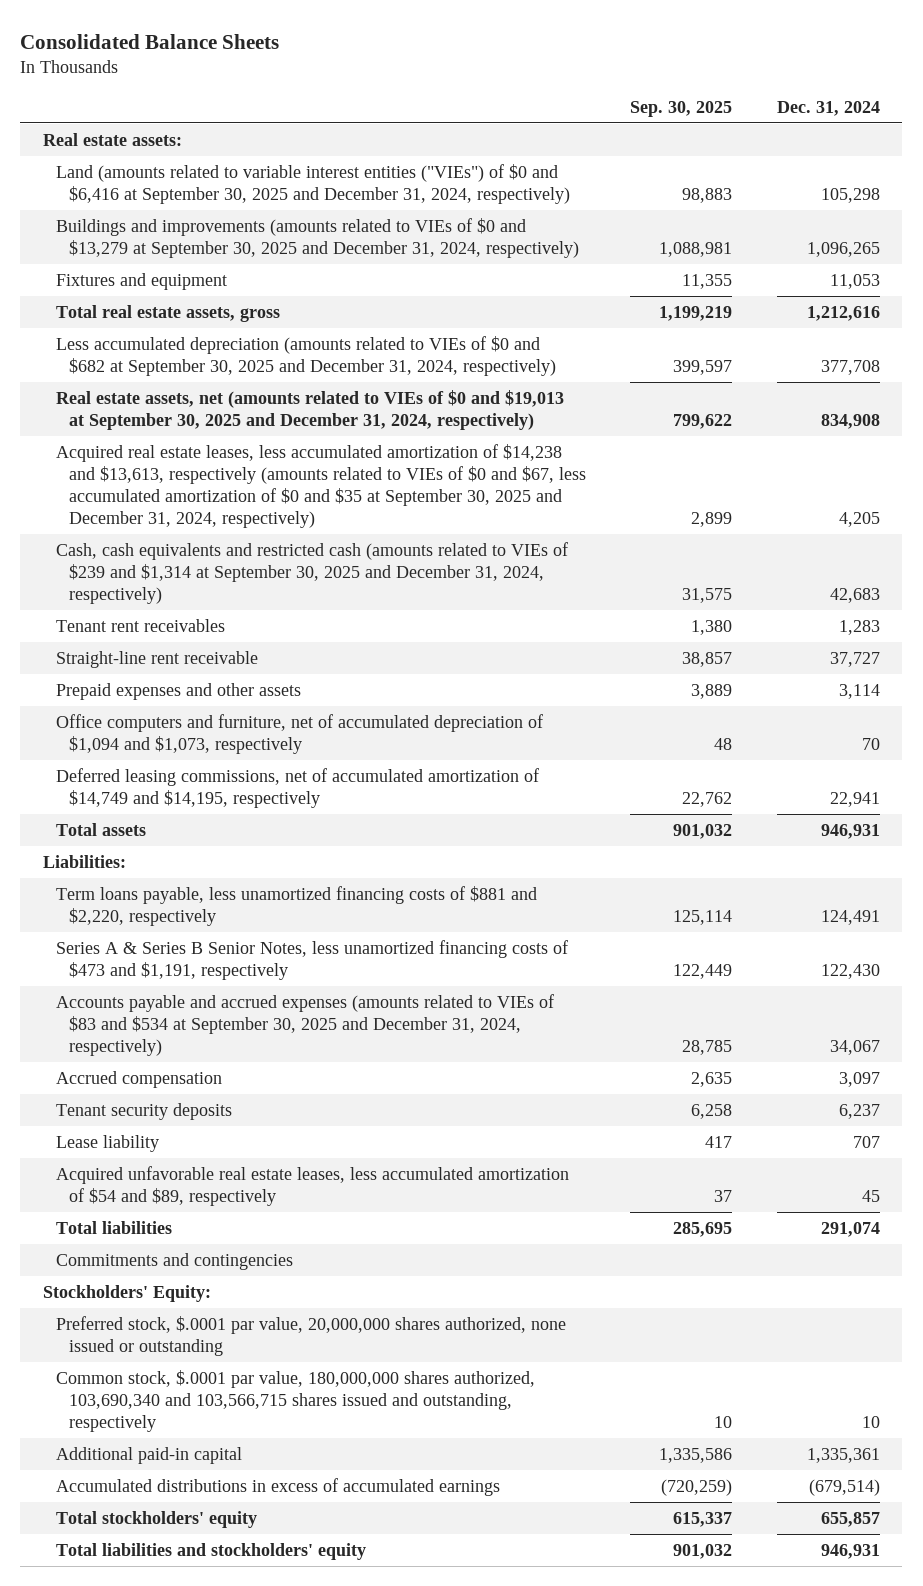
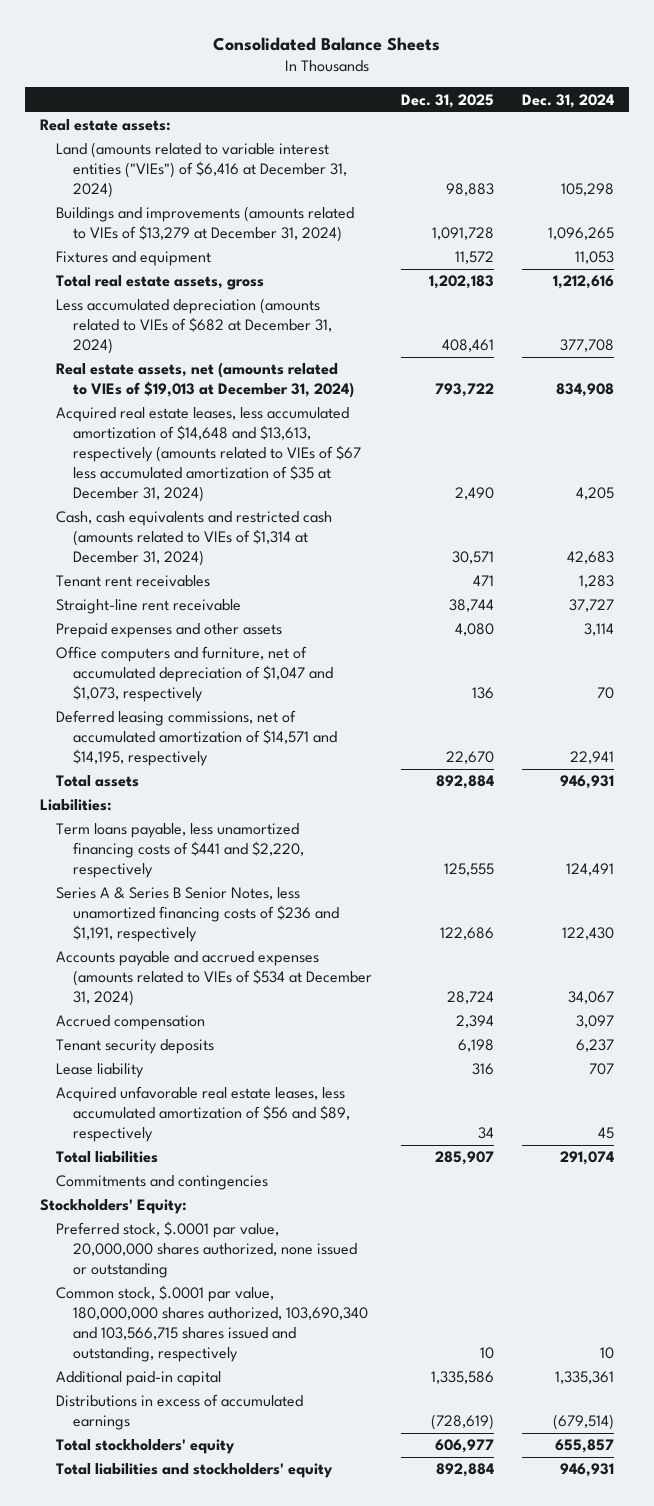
[630,100,733,117] Sep. 30, 2025 -> none
none -> [400,93,494,108] Dec. 31, 2025
[55,163,570,204] Land (amounts related to variable interest entities ("VIEs") of $0 and $6,416 at September 30, 2025 and December 31, 2024, respectively) -> [56,142,347,199] Land (amounts related to variable interest entities ("VIEs") of $6,416 at December 31, 2024)
[55,217,579,258] Buildings and improvements (amounts related to VIEs of $0 and $13,279 at September 30, 2025 and December 31, 2024, respectively) -> [56,206,355,243] Buildings and improvements (amounts related to VIEs of $13,279 at December 31, 2024)
[55,335,556,376] Less accumulated depreciation (amounts related to VIEs of $0 and $682 at September 30, 2025 and December 31, 2024, respectively) -> [56,298,332,355] Less accumulated depreciation (amounts related to VIEs of $682 at December 31, 2024)
[55,389,564,430] Real estate assets, net (amounts related to VIEs of $0 and $19,013 at September 30, 2025 and December 31, 2024, respectively) -> [56,362,354,399] Real estate assets, net (amounts related to VIEs of $19,013 at December 31, 2024)
[55,443,586,529] Acquired real estate leases, less accumulated amortization of $14,238 and $13,613, respectively (amounts related to VIEs of $0 and $67, less accumulated amortization of $0 and $35 at September 30, 2025 and December 31, 2024, respectively) -> [56,407,361,503] Acquired real estate leases, less accumulated amortization of $14,648 and $13,613, respectively (amounts related to VIEs of $67 less accumulated amortization of $35 at December 31, 2024)
[55,541,568,604] Cash, cash equivalents and restricted cash (amounts related to VIEs of $239 and $1,314 at September 30, 2025 and December 31, 2024, respectively) -> [56,511,333,567] Cash, cash equivalents and restricted cash (amounts related to VIEs of $1,314 at December 31, 2024)
[55,713,543,754] Office computers and furniture, net of accumulated depreciation of $1,094 and $1,073, respectively -> [56,646,333,703] Office computers and furniture, net of accumulated depreciation of $1,047 and $1,073, respectively
[55,767,539,808] Deferred leasing commissions, net of accumulated amortization of $14,749 and $14,195, respectively -> [56,710,337,767] Deferred leasing commissions, net of accumulated amortization of $14,571 and $14,195, respectively
[55,885,537,926] Term loans payable, less unamortized financing costs of $881 and $2,220, respectively -> [56,823,304,879] Term loans payable, less unamortized financing costs of $441 and $2,220, respectively
[55,939,568,980] Series A & Series B Senior Notes, less unamortized financing costs of $473 and $1,191, respectively -> [56,887,339,943] Series A & Series B Senior Notes, less unamortized financing costs of $236 and $1,191, respectively
[55,993,554,1056] Accounts payable and accrued expenses (amounts related to VIEs of $83 and $534 at September 30, 2025 and December 31, 2024, respectively) -> [56,951,372,1007] Accounts payable and accrued expenses (amounts related to VIEs of $534 at December 31, 2024)
[55,1165,569,1206] Acquired unfavorable real estate leases, less accumulated amortization of $54 and $89, respectively -> [56,1086,350,1143] Acquired unfavorable real estate leases, less accumulated amortization of $56 and $89, respectively
[55,1477,500,1496] Accumulated distributions in excess of accumulated earnings -> [56,1394,304,1431] Distributions in excess of accumulated earnings

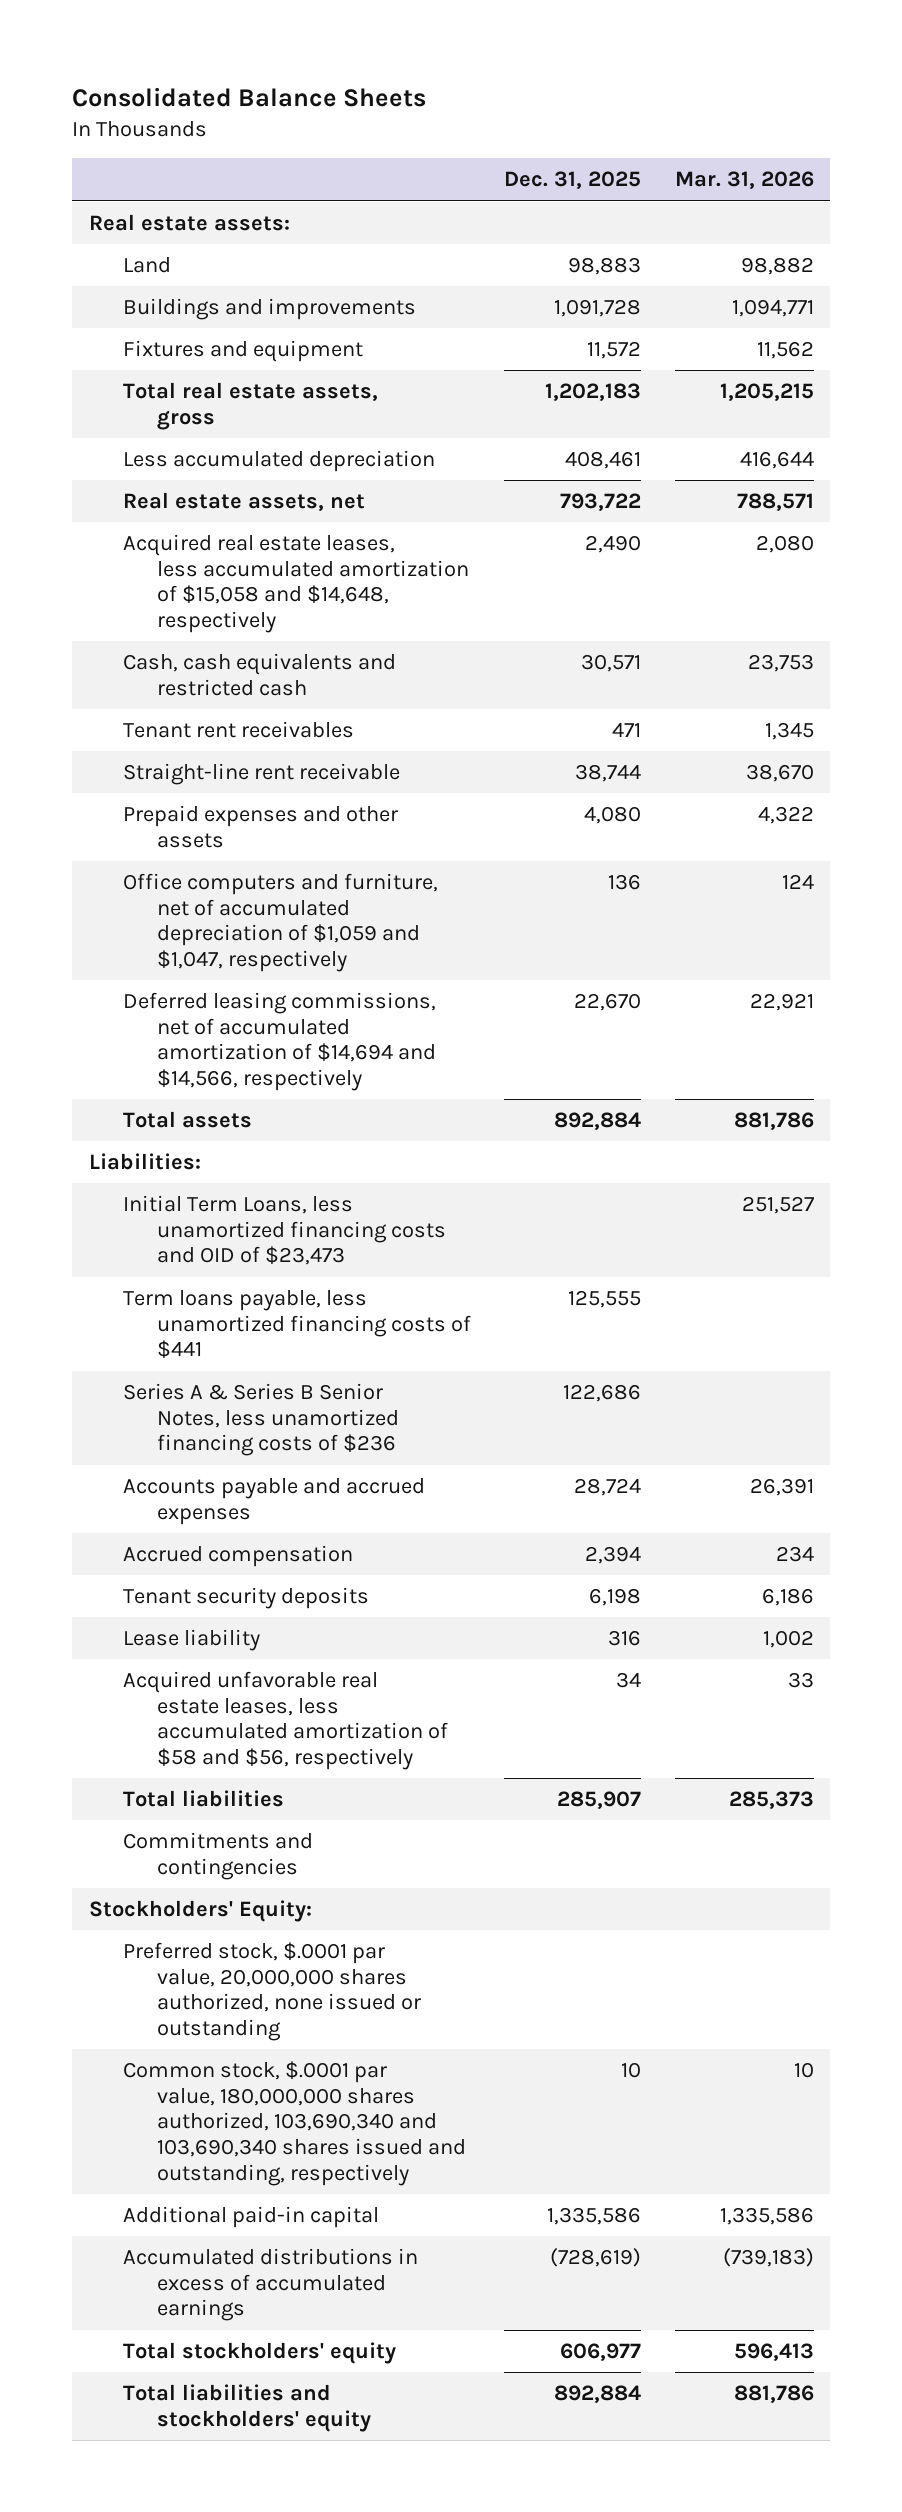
[522,93,615,108] Dec. 31, 2024 -> none
none -> [674,171,814,190] Mar. 31, 2026
[56,142,347,199] Land (amounts related to variable interest entities ("VIEs") of $6,416 at December 31, 2024) -> [122,257,171,274] Land
[56,206,355,243] Buildings and improvements (amounts related to VIEs of $13,279 at December 31, 2024) -> [122,298,416,321] Buildings and improvements
[56,298,332,355] Less accumulated depreciation (amounts related to VIEs of $682 at December 31, 2024) -> [122,450,435,473] Less accumulated depreciation
[56,362,354,399] Real estate assets, net (amounts related to VIEs of $19,013 at December 31, 2024) -> [122,492,365,512] Real estate assets, net
[56,407,361,503] Acquired real estate leases, less accumulated amortization of $14,648 and $13,613, respectively (amounts related to VIEs of $67 less accumulated amortization of $35 at December 31, 2024) -> [122,534,470,634] Acquired real estate leases, less accumulated amortization of $15,058 and $14,648, respectively
[56,511,333,567] Cash, cash equivalents and restricted cash (amounts related to VIEs of $1,314 at December 31, 2024) -> [122,653,396,696] Cash, cash equivalents and restricted cash
[56,646,333,703] Office computers and furniture, net of accumulated depreciation of $1,047 and $1,073, respectively -> [122,873,438,973] Office computers and furniture, net of accumulated depreciation of $1,059 and $1,047, respectively
[56,710,337,767] Deferred leasing commissions, net of accumulated amortization of $14,571 and $14,195, respectively -> [122,992,437,1092] Deferred leasing commissions, net of accumulated amortization of $14,694 and $14,566, respectively
none -> [122,1195,447,1266] Initial Term Loans, less unamortized financing costs and OID of $23,473
[56,823,304,879] Term loans payable, less unamortized financing costs of $441 and $2,220, respectively -> [122,1290,472,1360] Term loans payable, less unamortized financing costs of $441
[56,887,339,943] Series A & Series B Senior Notes, less unamortized financing costs of $236 and $1,191, respectively -> [122,1383,400,1457] Series A & Series B Senior Notes, less unamortized financing costs of $236
[56,951,372,1007] Accounts payable and accrued expenses (amounts related to VIEs of $534 at December 31, 2024) -> [122,1478,425,1525] Accounts payable and accrued expenses
[56,1086,350,1143] Acquired unfavorable real estate leases, less accumulated amortization of $56 and $89, respectively -> [122,1671,449,1771] Acquired unfavorable real estate leases, less accumulated amortization of $58 and $56, respectively
[56,1285,368,1363] Common stock, $.0001 par value, 180,000,000 shares authorized, 103,690,340 and 103,566,715 shares issued and outstanding, respectively -> [122,2061,467,2186] Common stock, $.0001 par value, 180,000,000 shares authorized, 103,690,340 and 103,690,340 shares issued and outstanding, respectively
[56,1394,304,1431] Distributions in excess of accumulated earnings -> [122,2248,418,2322] Accumulated distributions in excess of accumulated earnings

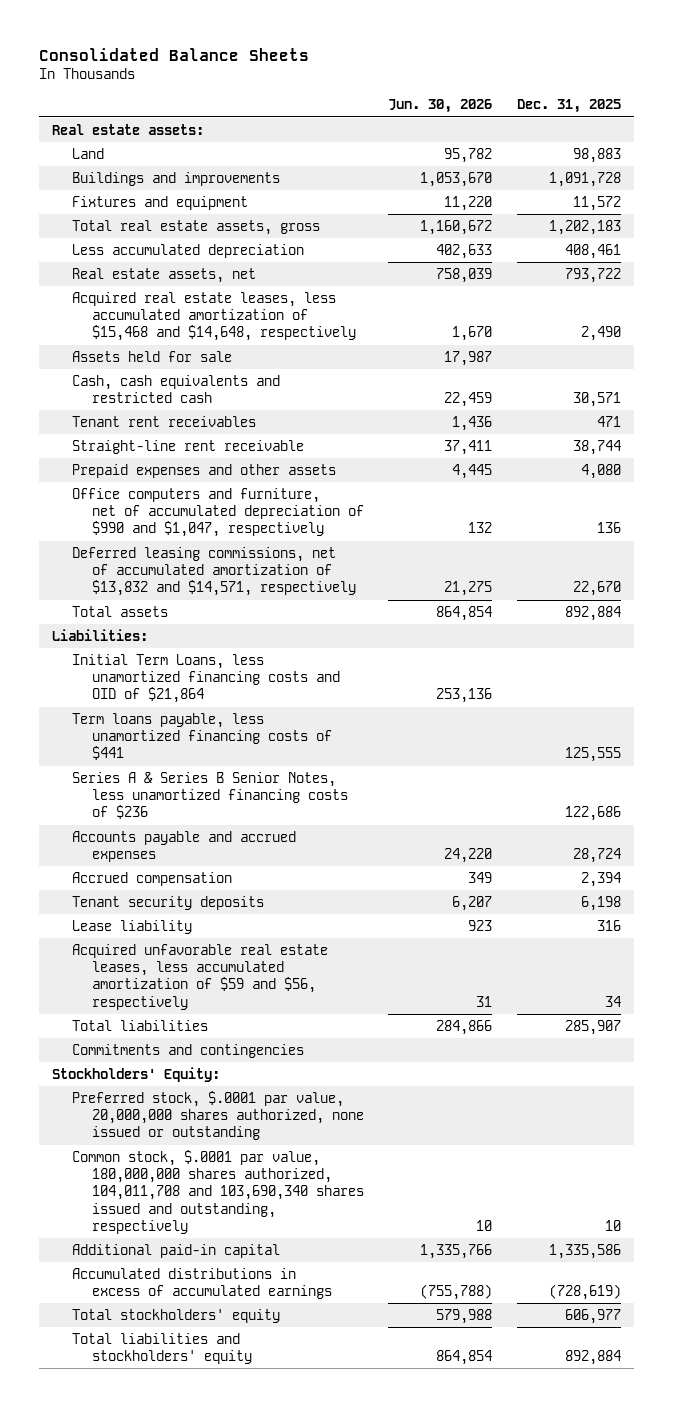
[674,171,814,190] Mar. 31, 2026 -> none
none -> [388,99,493,114] Jun. 30, 2026
[122,534,470,634] Acquired real estate leases, less accumulated amortization of $15,058 and $14,648, respectively -> [71,291,356,342] Acquired real estate leases, less accumulated amortization of $15,468 and $14,648, respectively
none -> [71,350,232,362] Assets held for sale
[122,873,438,973] Office computers and furniture, net of accumulated depreciation of $1,059 and $1,047, respectively -> [71,487,364,538] Office computers and furniture, net of accumulated depreciation of $990 and $1,047, respectively
[122,992,437,1092] Deferred leasing commissions, net of accumulated amortization of $14,694 and $14,566, respectively -> [71,546,356,597] Deferred leasing commissions, net of accumulated amortization of $13,832 and $14,571, respectively
[122,1195,447,1266] Initial Term Loans, less unamortized financing costs and OID of $23,473 -> [71,653,340,704] Initial Term Loans, less unamortized financing costs and OID of $21,864
[122,1671,449,1771] Acquired unfavorable real estate leases, less accumulated amortization of $58 and $56, respectively -> [71,943,328,1010] Acquired unfavorable real estate leases, less accumulated amortization of $59 and $56, respectively
[122,2061,467,2186] Common stock, $.0001 par value, 180,000,000 shares authorized, 103,690,340 and 103,690,340 shares issued and outstanding, respectively -> [71,1149,364,1235] Common stock, $.0001 par value, 180,000,000 shares authorized, 104,011,708 and 103,690,340 shares issued and outstanding, respectively

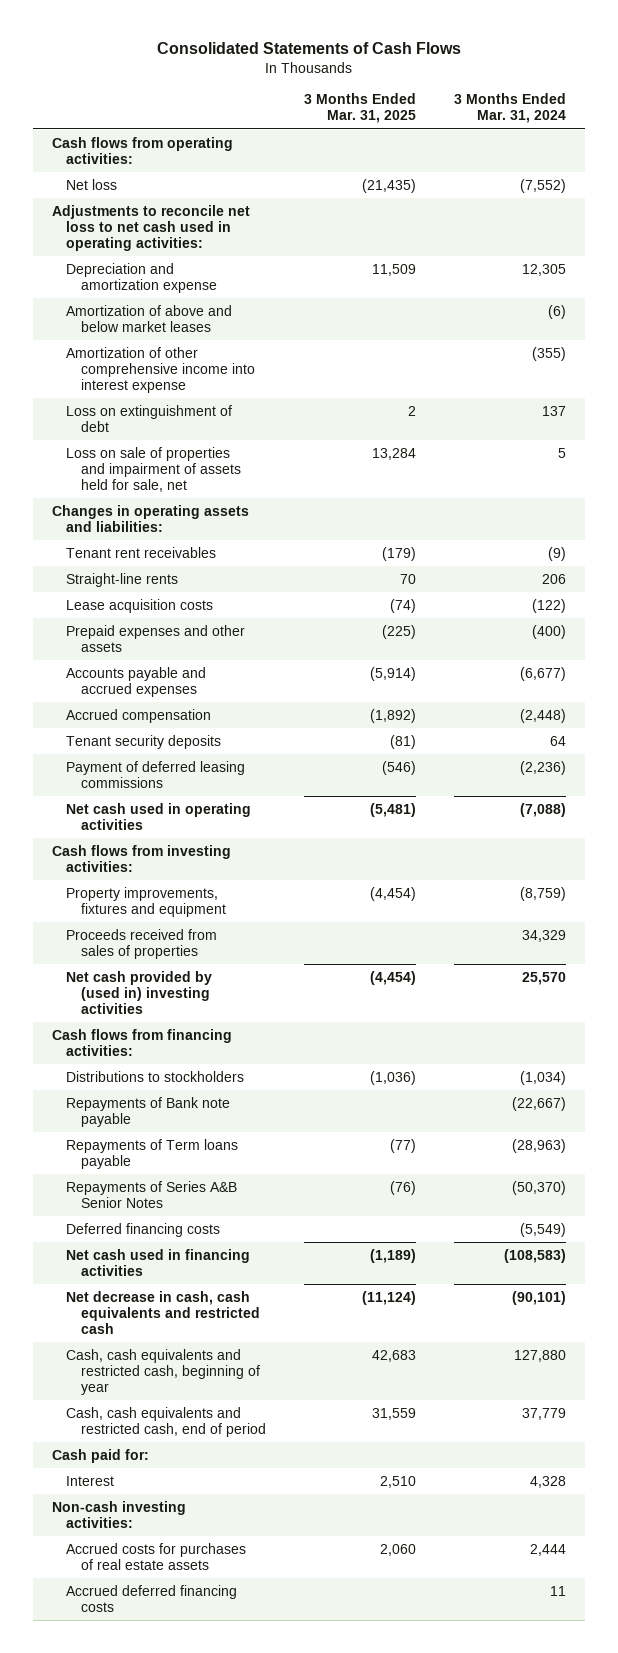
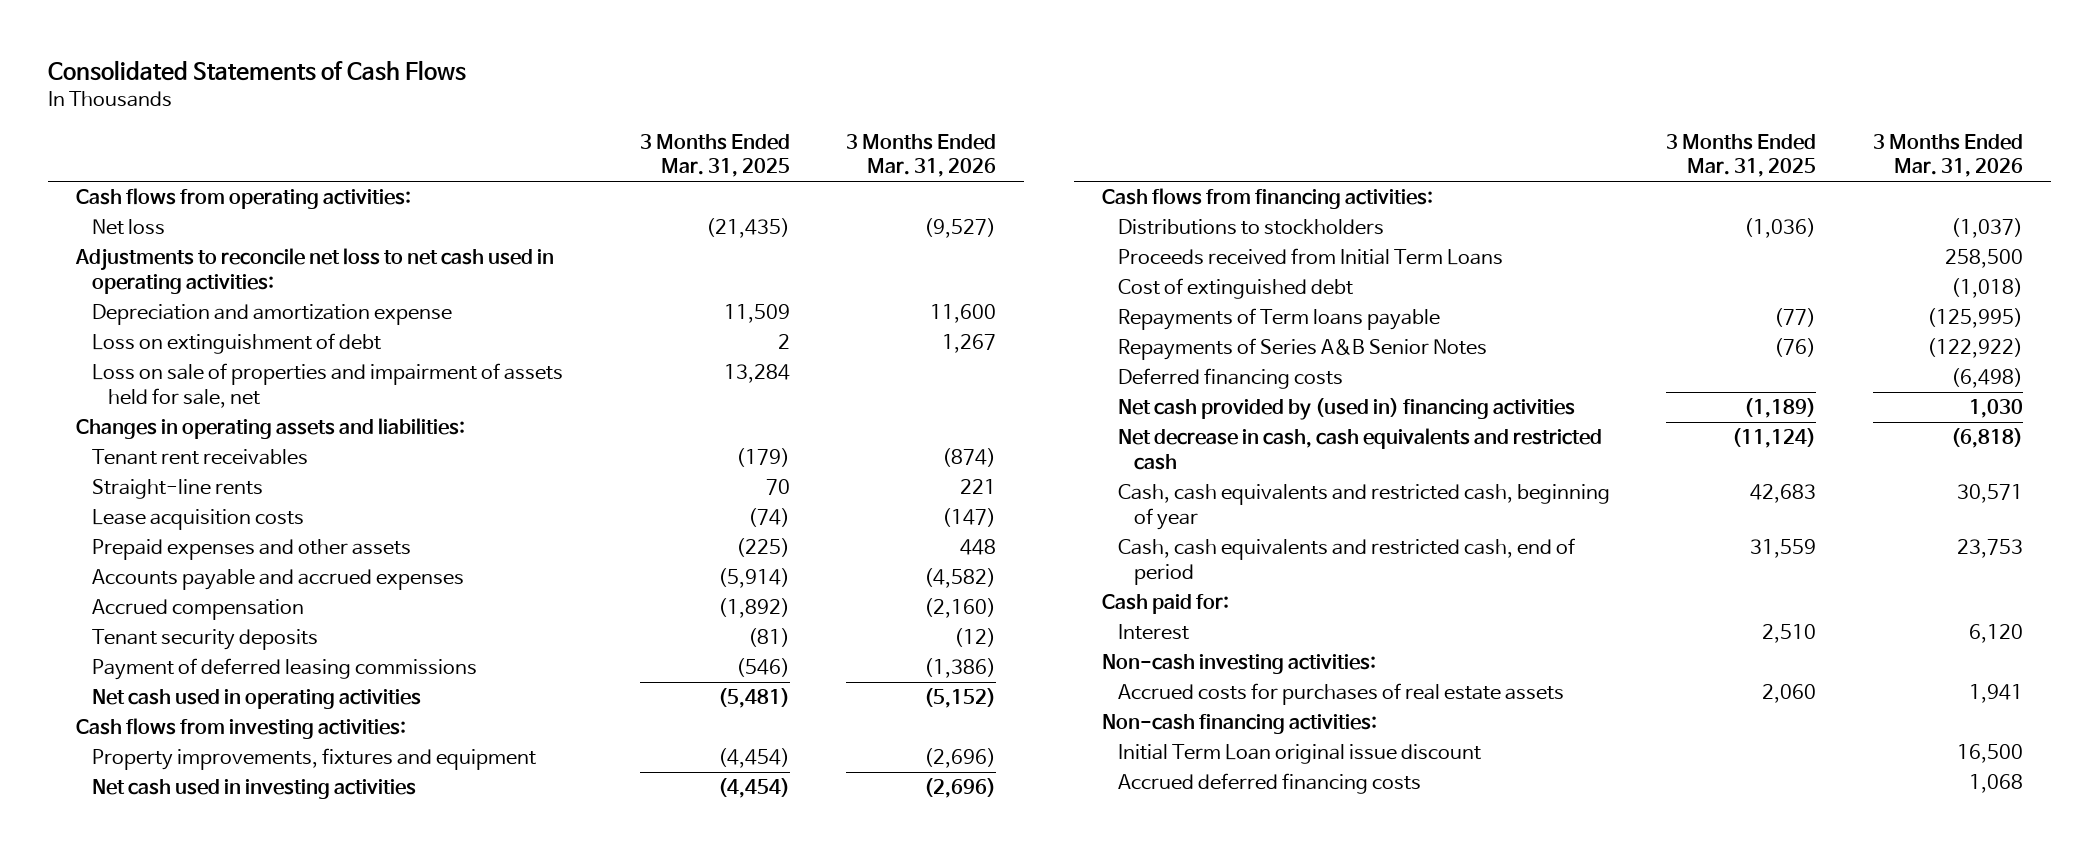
[453,93,566,124] 3 Months Ended Mar. 31, 2024 -> none
none -> [845,133,996,178] 3 Months Ended Mar. 31, 2026
[66,304,233,332] Amortization of above and below market leases -> none
[66,346,255,394] Amortization of other comprehensive income into interest expense -> none
[66,928,218,959] Proceeds received from sales of properties -> none
[66,970,213,1015] Net cash provided by (used in) investing activities -> [91,779,416,800] Net cash used in investing activities
[66,1096,231,1127] Repayments of Bank note payable -> none
none -> [1118,248,1504,266] Proceeds received from Initial Term Loans
none -> [1118,278,1354,300] Cost of extinguished debt
[66,1248,251,1276] Net cash used in financing activities -> [1118,398,1576,421] Net cash provided by (used in) financing activities
none -> [1102,714,1378,735] Non-cash financing activities:
none -> [1118,744,1482,765] Initial Term Loan original issue discount

